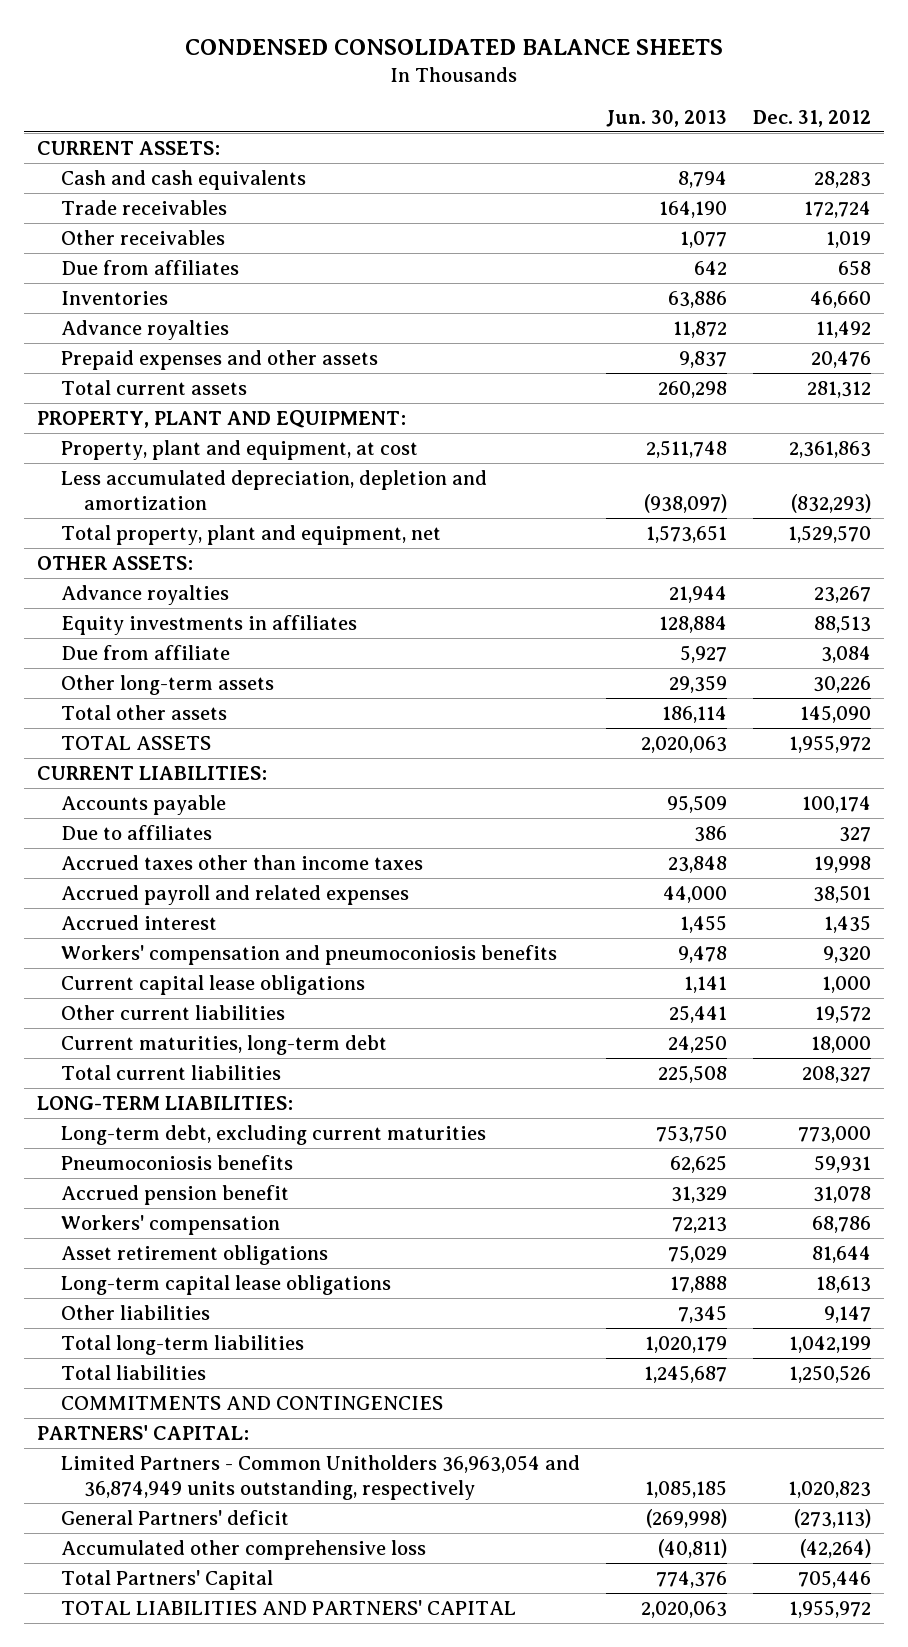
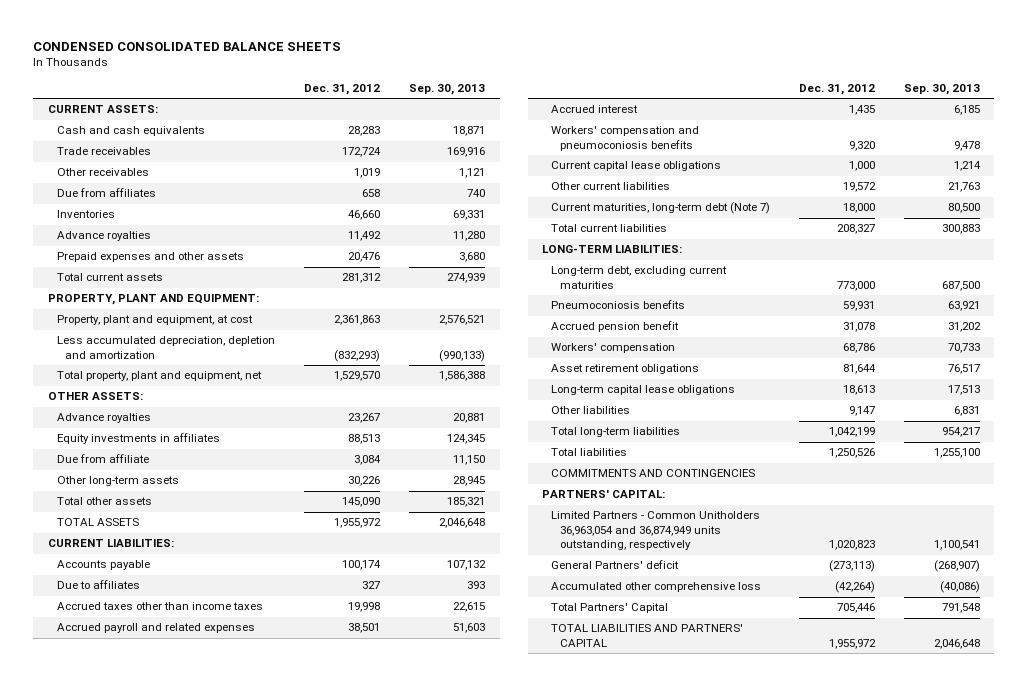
[605,109,727,127] Jun. 30, 2013 -> none
none -> [409,83,486,95] Sep. 30, 2013
[60,1034,387,1055] Current maturities, long-term debt -> [551,202,771,215] Current maturities, long-term debt (Note 7)

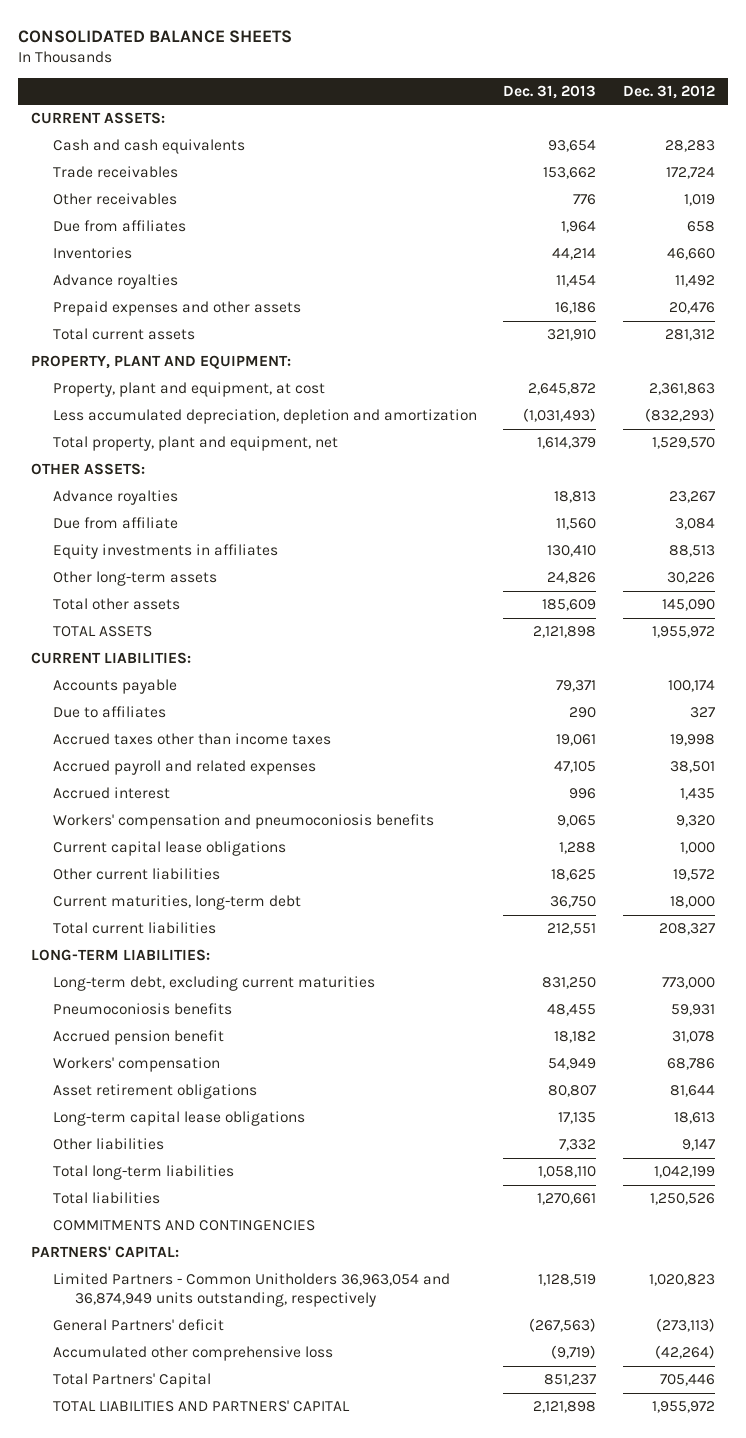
[33,41,342,51] CONDENSED CONSOLIDATED BALANCE SHEETS -> [17,29,292,43] CONSOLIDATED BALANCE SHEETS
[409,83,486,95] Sep. 30, 2013 -> none
none -> [503,84,597,99] Dec. 31, 2013
[56,433,220,445] Equity investments in affiliates -> [52,544,278,560] Equity investments in affiliates
[551,202,771,215] Current maturities, long-term debt (Note 7) -> [52,895,301,911] Current maturities, long-term debt

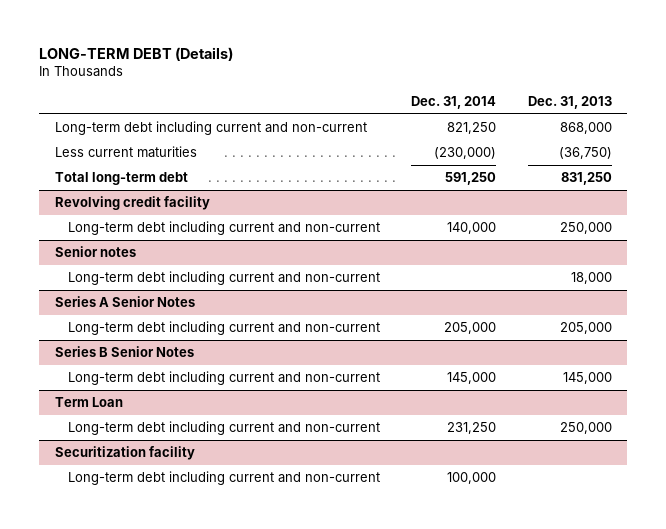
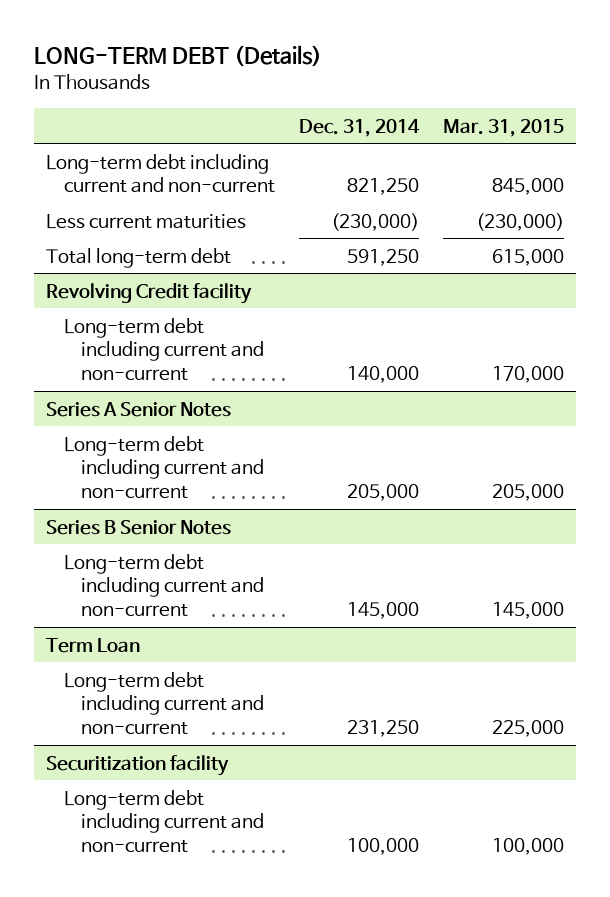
[527,96,612,110] Dec. 31, 2013 -> none
none -> [442,118,564,137] Mar. 31, 2015
[54,196,210,211] Revolving credit facility -> [45,282,252,304] Revolving Credit facility
[54,246,136,258] Senior notes -> none
[67,271,380,286] Long-term debt including current and non-current -> none

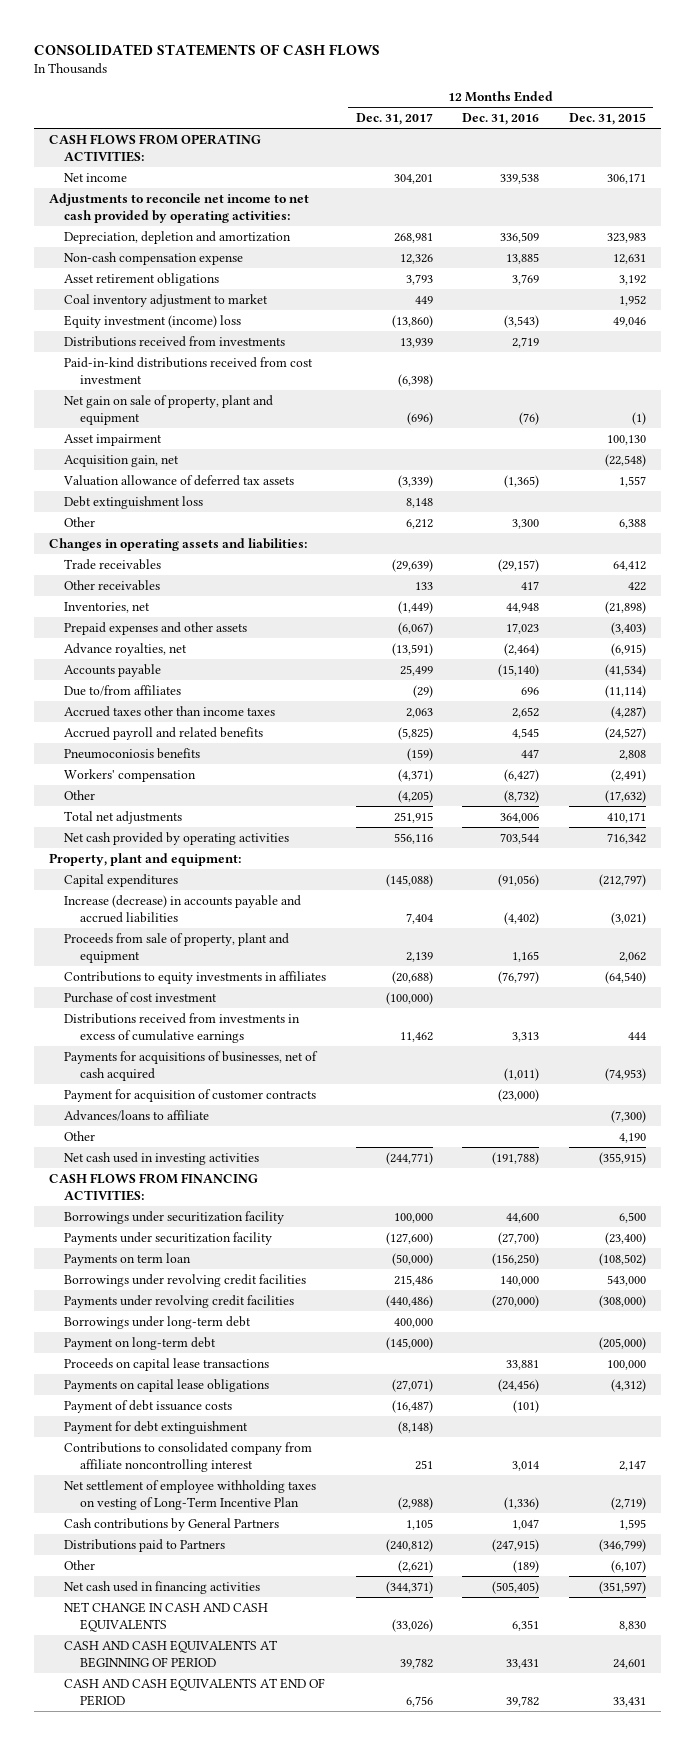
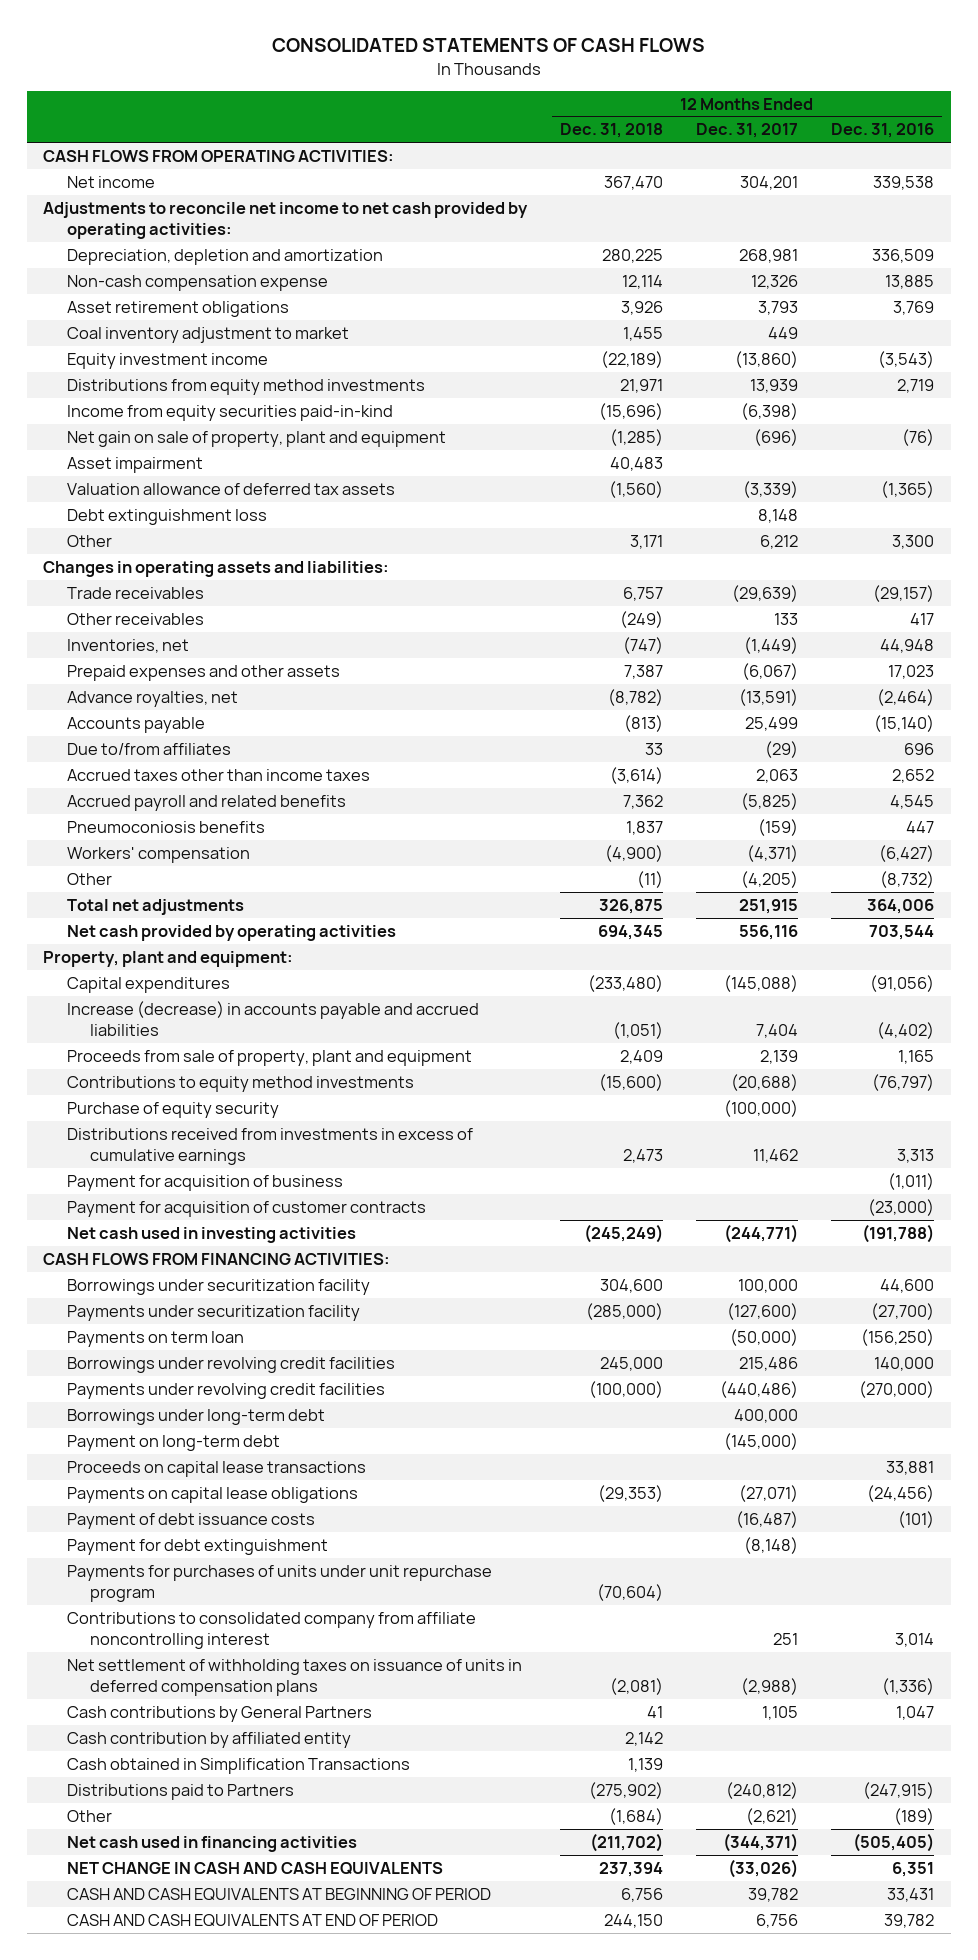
[568,113,646,126] Dec. 31, 2015 -> none
none -> [560,123,664,139] Dec. 31, 2018
[64,314,242,328] Equity investment (income) loss -> [66,352,268,369] Equity investment income
[64,335,286,347] Distributions received from investments -> [66,378,425,395] Distributions from equity method investments
[64,356,314,384] Paid-in-kind distributions received from cost investment -> [66,404,393,421] Income from equity securities paid-in-kind
[64,454,180,467] Acquisition gain, net -> none
[64,970,327,984] Contributions to equity investments in affiliates -> [66,1075,414,1092] Contributions to equity method investments
[64,991,218,1003] Purchase of cost investment -> [66,1101,279,1118] Purchase of equity security
[64,1050,319,1081] Payments for acquisitions of businesses, net of cash acquired -> [66,1174,343,1191] Payment for acquisition of business
[64,1109,210,1121] Advances/loans to affiliate -> none
[64,1130,96,1141] Other -> none
none -> [66,1564,492,1603] Payments for purchases of units under unit repurchase program
[64,1479,317,1510] Net settlement of employee withholding taxes on vesting of Long-Term Incentive Plan -> [66,1658,522,1697] Net settlement of withholding taxes on issuance of units in deferred compensation plans
none -> [66,1731,351,1748] Cash contribution by affiliated entity
none -> [66,1757,410,1774] Cash obtained in Simplification Transactions

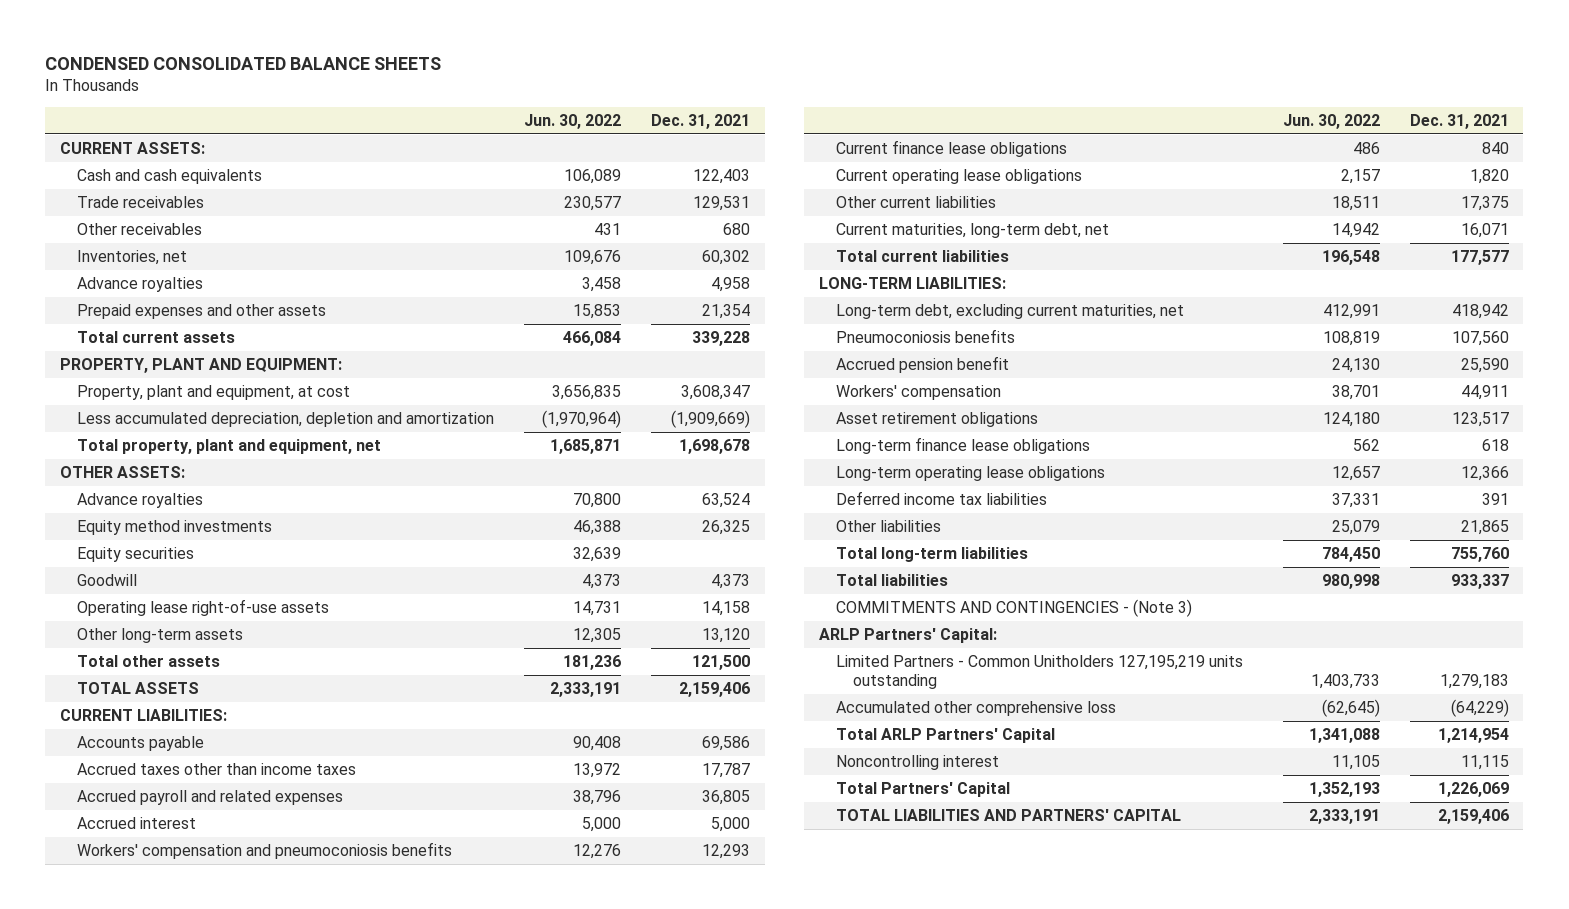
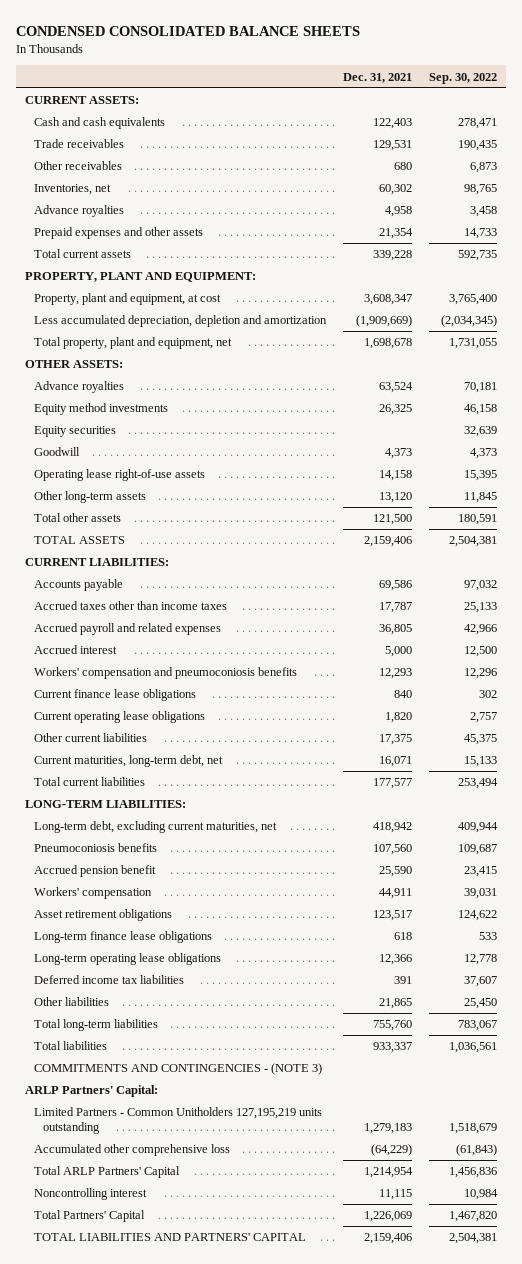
[523,114,621,130] Jun. 30, 2022 -> none
none -> [429,72,498,84] Sep. 30, 2022
[836,599,1193,618] COMMITMENTS AND CONTINGENCIES - (Note 3) -> [34,1063,323,1076] COMMITMENTS AND CONTINGENCIES - (NOTE 3)

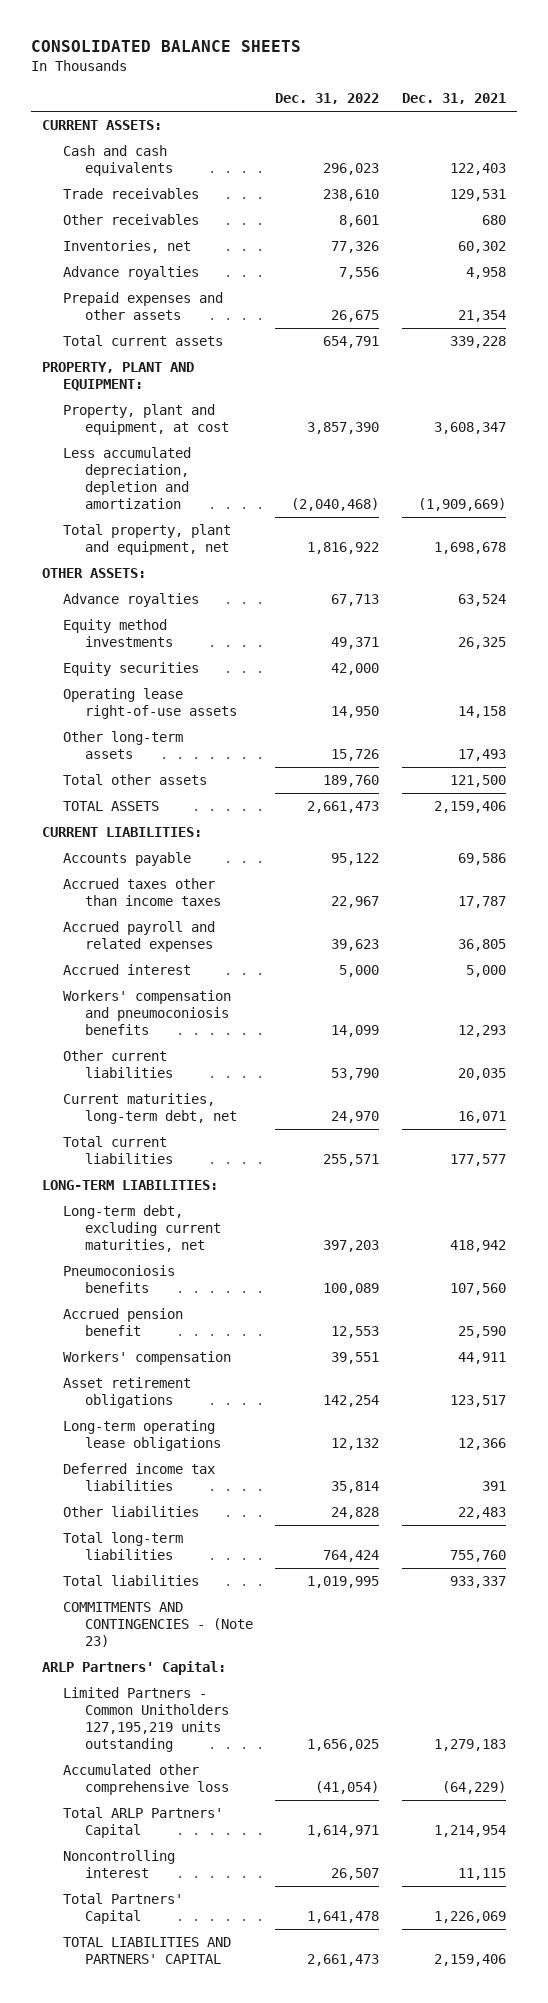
[16,25,361,36] CONDENSED CONSOLIDATED BALANCE SHEETS -> [30,40,301,53] CONSOLIDATED BALANCE SHEETS
[429,72,498,84] Sep. 30, 2022 -> none
none -> [275,93,380,105] Dec. 31, 2022
[34,447,81,457] Goodwill -> none
[379,492,413,504] 13,120 -> [457,749,506,762] 17,493
[34,689,197,702] Current finance lease obligations -> none
[34,711,206,724] Current operating lease obligations -> none
[379,734,413,746] 17,375 -> [457,1068,506,1081] 20,035
[34,931,213,944] Long-term finance lease obligations -> none
[379,998,413,1010] 21,865 -> [457,1507,506,1520] 22,483
[34,1063,323,1076] COMMITMENTS AND CONTINGENCIES - (NOTE 3) -> [63,1602,253,1648] COMMITMENTS AND CONTINGENCIES - (Note 23)

